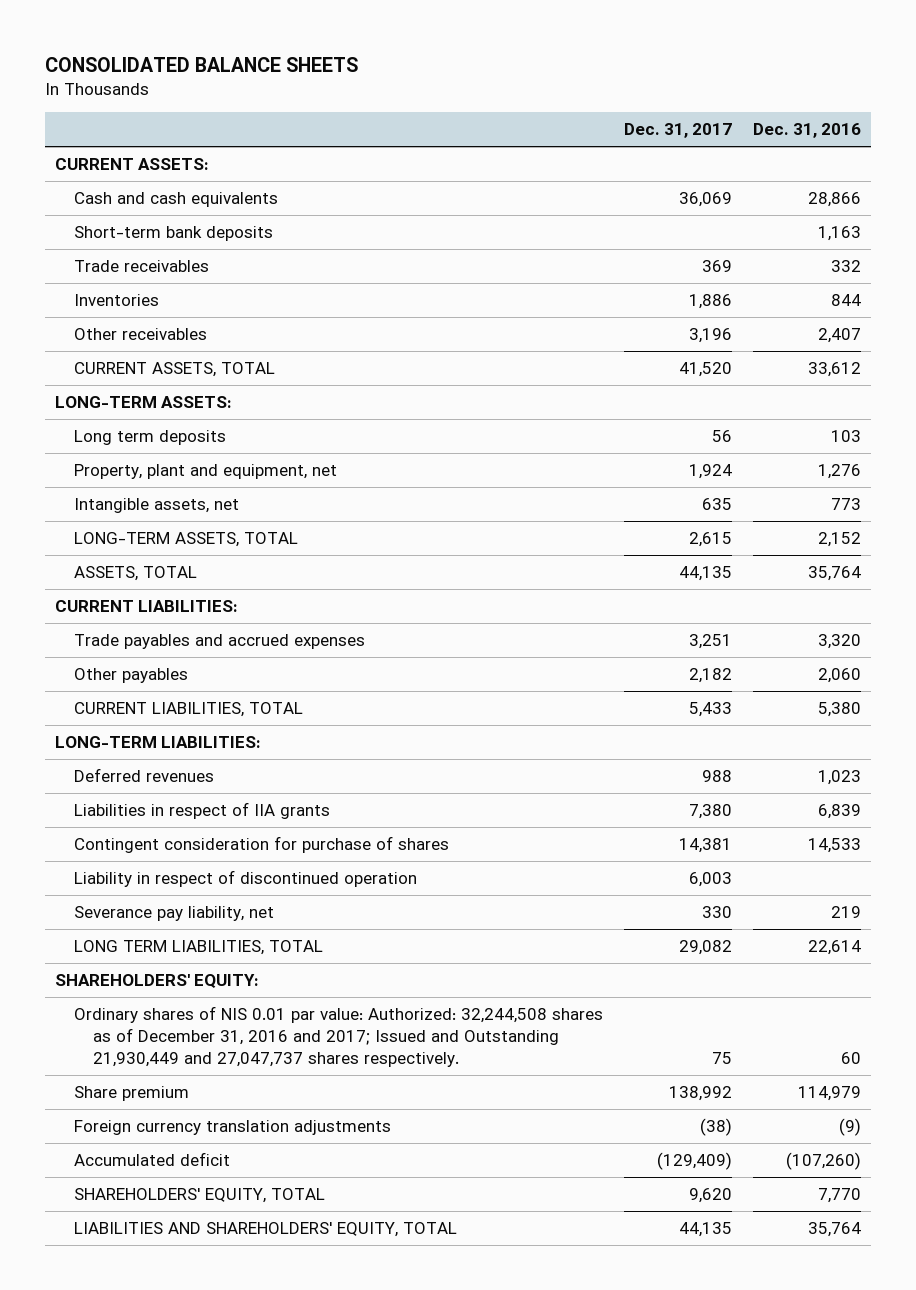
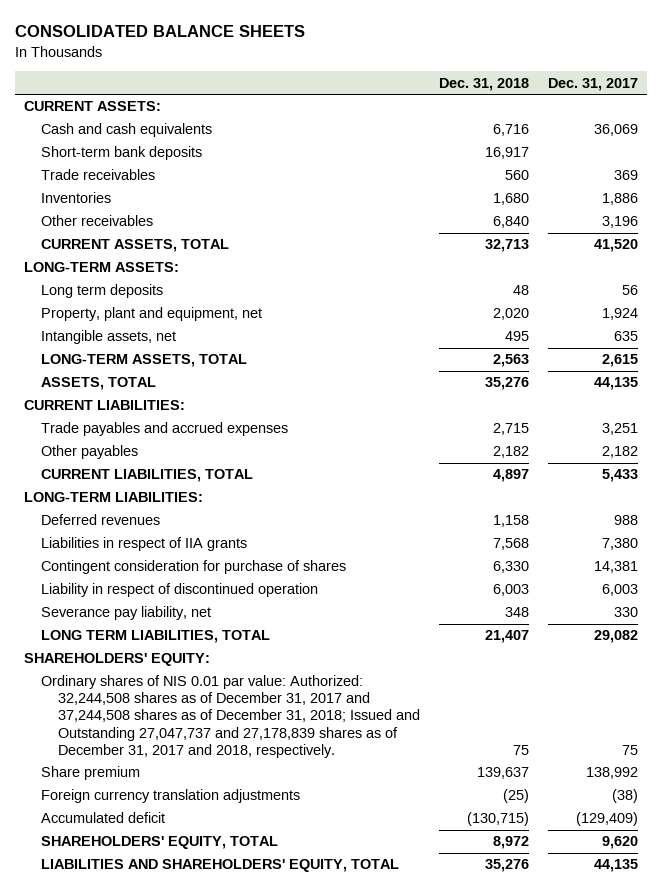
[752,122,861,138] Dec. 31, 2016 -> none
none -> [438,77,529,91] Dec. 31, 2018
[74,1006,604,1067] Ordinary shares of NIS 0.01 par value: Authorized: 32,244,508 shares as of December 31, 2016 and 2017; Issued and Outstanding 21,930,449 and 27,047,737 shares respectively. -> [40,675,420,758] Ordinary shares of NIS 0.01 par value: Authorized: 32,244,508 shares as of December 31, 2017 and 37,244,508 shares as of December 31, 2018; Issued and Outstanding 27,047,737 and 27,178,839 shares as of December 31, 2017 and 2018, respectively.

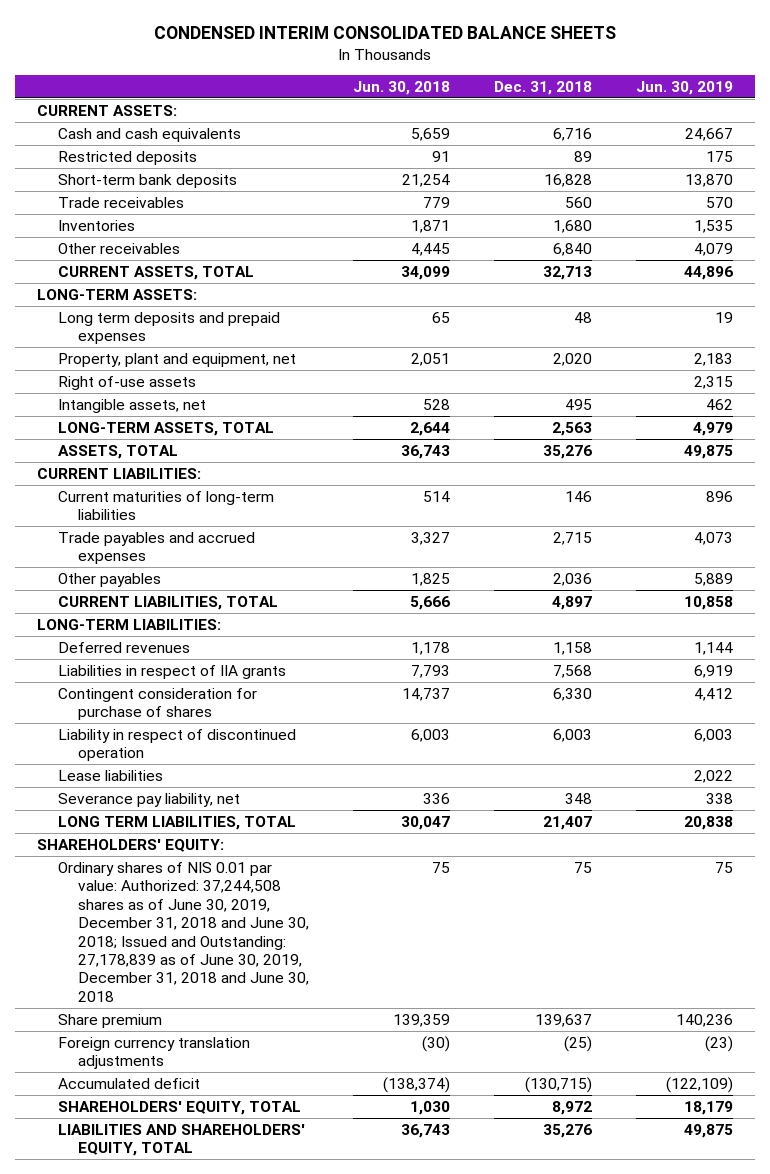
[14,25,305,38] CONSOLIDATED BALANCE SHEETS -> [154,26,617,40] CONDENSED INTERIM CONSOLIDATED BALANCE SHEETS
[547,77,638,91] Dec. 31, 2017 -> none
none -> [353,80,451,95] Jun. 30, 2018
none -> [635,80,733,95] Jun. 30, 2019
none -> [57,150,197,165] Restricted deposits
[484,147,529,160] 16,917 -> [544,173,593,187] 16,828
[40,284,163,299] Long term deposits -> [57,311,280,345] Long term deposits and prepaid expenses
none -> [57,375,196,390] Right of-use assets
none -> [57,490,274,521] Current maturities of long-term liabilities
[492,446,529,459] 2,182 -> [553,572,593,586] 2,036
none -> [57,769,163,781] Lease liabilities
[40,675,420,758] Ordinary shares of NIS 0.01 par value: Authorized: 32,244,508 shares as of December 31, 2017 and 37,244,508 shares as of December 31, 2018; Issued and Outstanding 27,047,737 and 27,178,839 shares as of December 31, 2017 and 2018, respectively. -> [57,861,310,1002] Ordinary shares of NIS 0.01 par value: Authorized: 37,244,508 shares as of June 30, 2019, December 31, 2018 and June 30, 2018; Issued and Outstanding: 27,178,839 as of June 30, 2019, December 31, 2018 and June 30, 2018

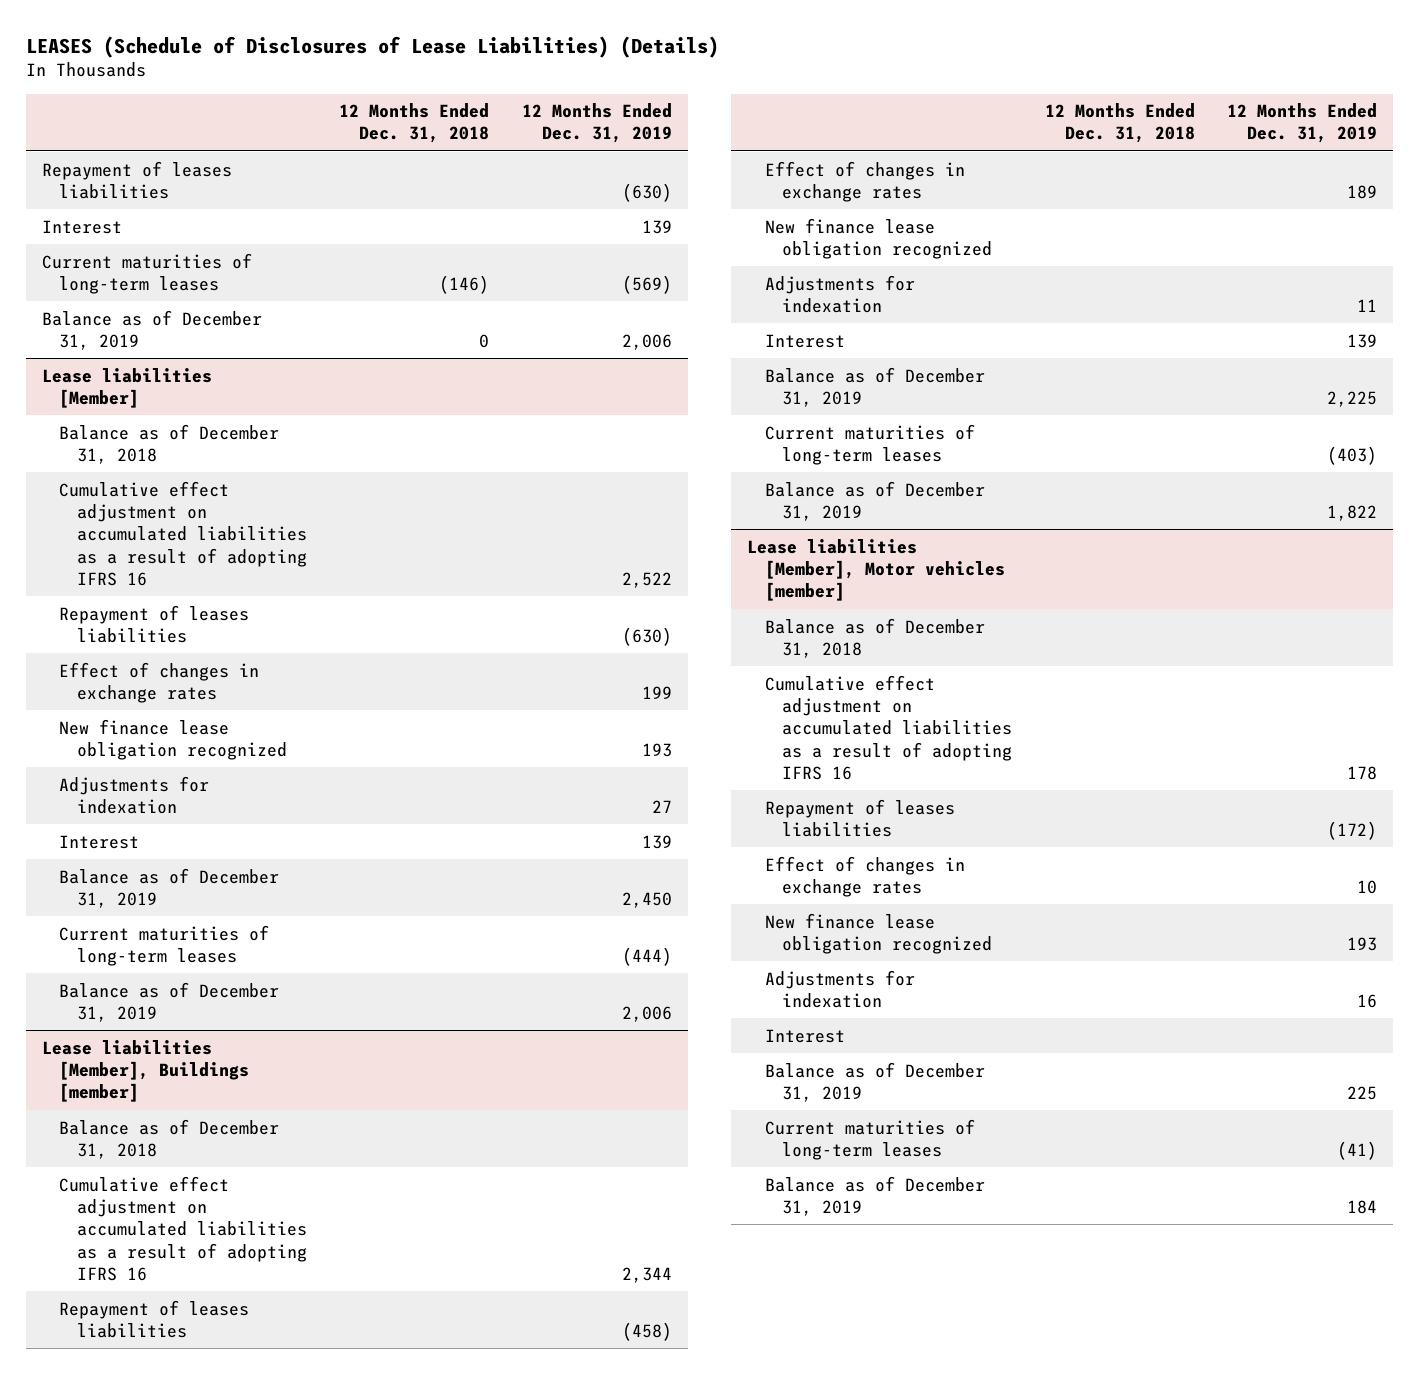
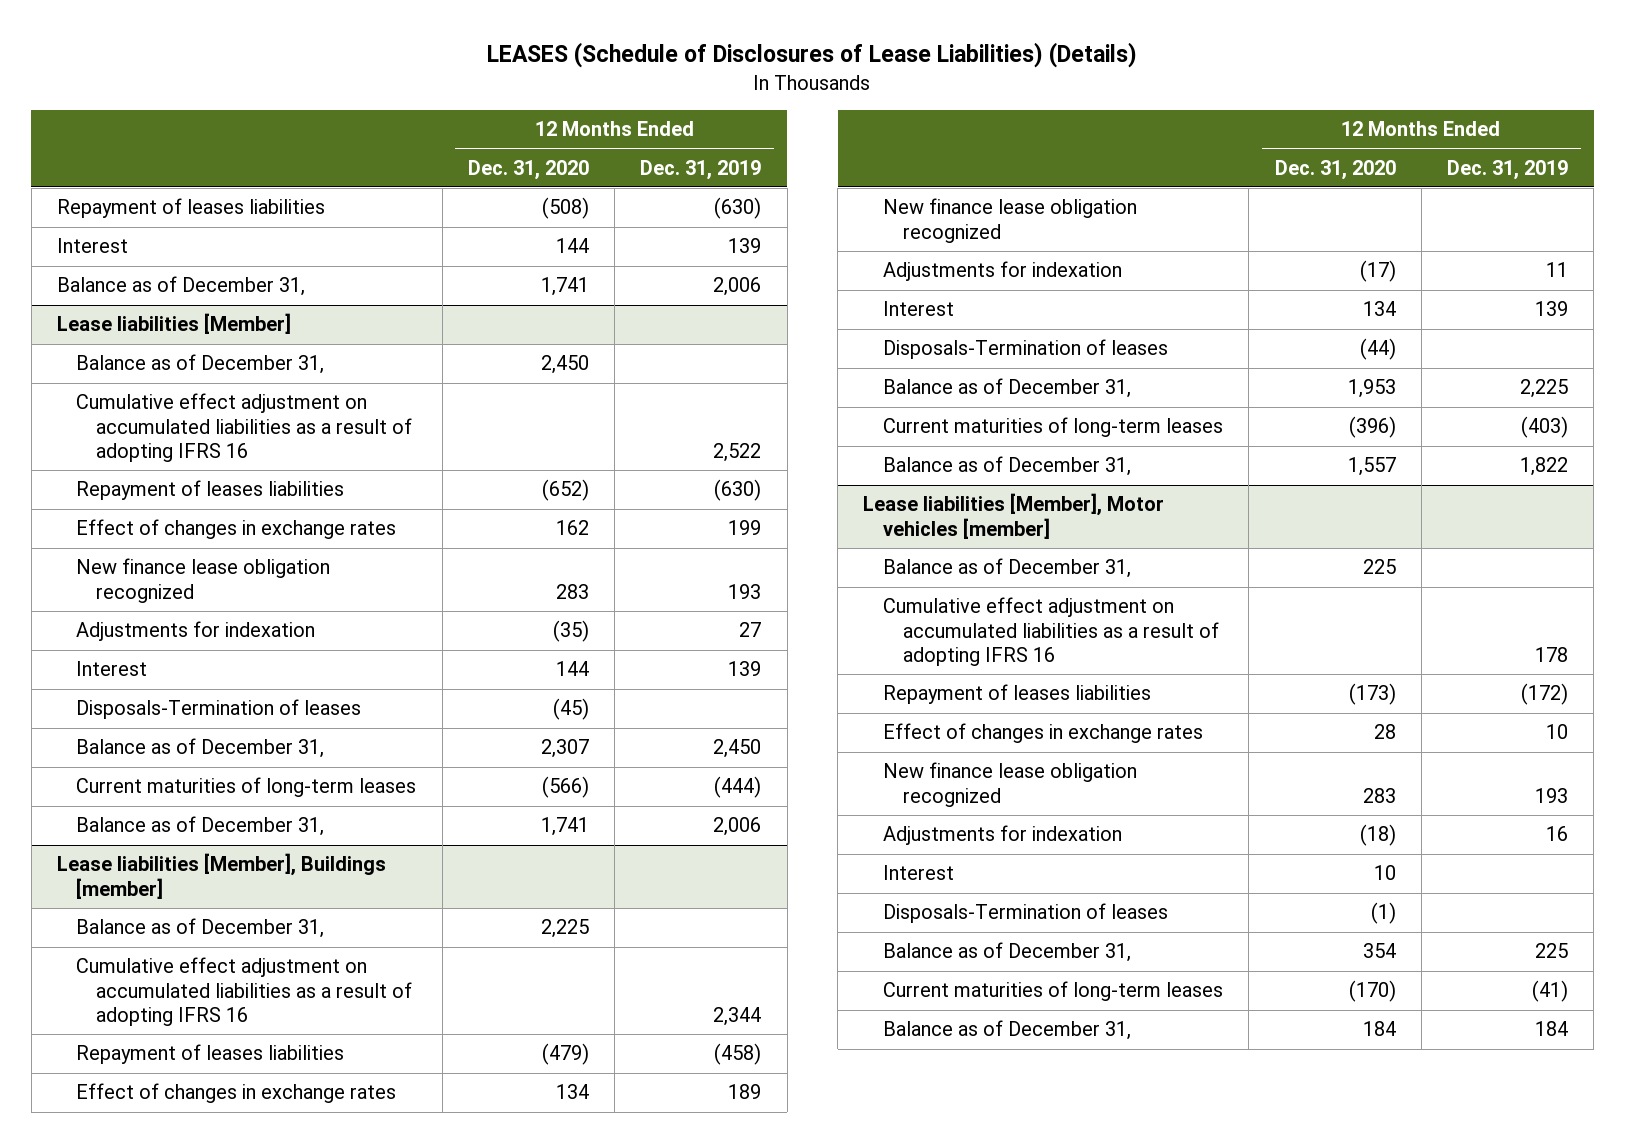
[339,103,490,144] 12 Months Ended Dec. 31, 2018 -> none
none -> [467,159,589,180] Dec. 31, 2020
[42,252,253,294] Current maturities of long-term leases -> none
[42,309,263,350] Balance as of December 31, 2019 -> [56,276,305,297] Balance as of December 31,
[59,423,280,464] Balance as of December 31, 2018 -> [76,354,325,375] Balance as of December 31,
none -> [76,699,362,720] Disposals-Termination of leases
[59,867,280,908] Balance as of December 31, 2019 -> [76,738,325,759] Balance as of December 31,
[59,981,280,1022] Balance as of December 31, 2019 -> [76,816,325,837] Balance as of December 31,
[59,1118,280,1159] Balance as of December 31, 2018 -> [76,918,325,939] Balance as of December 31,
none -> [882,339,1168,360] Disposals-Termination of leases
[764,366,985,407] Balance as of December 31, 2019 -> [882,378,1131,399] Balance as of December 31,
[764,480,985,521] Balance as of December 31, 2019 -> [882,456,1131,477] Balance as of December 31,
[764,617,985,658] Balance as of December 31, 2018 -> [882,558,1131,579] Balance as of December 31,
none -> [882,903,1168,924] Disposals-Termination of leases
[764,1061,985,1102] Balance as of December 31, 2019 -> [882,942,1131,963] Balance as of December 31,
[764,1175,985,1216] Balance as of December 31, 2019 -> [882,1020,1131,1041] Balance as of December 31,

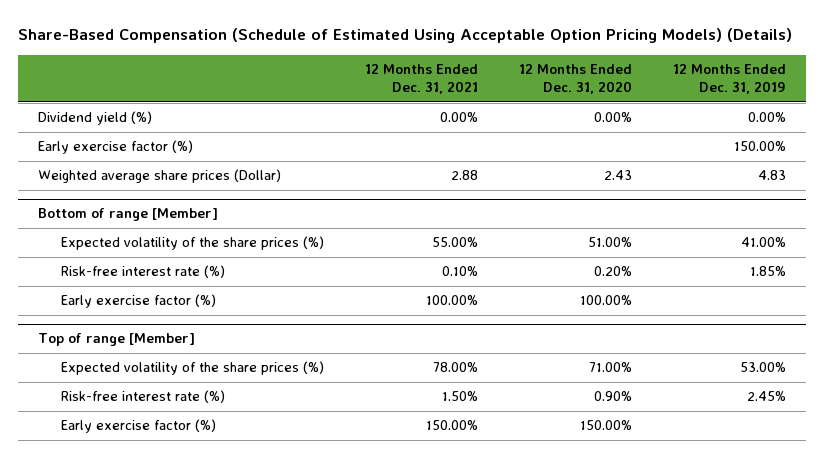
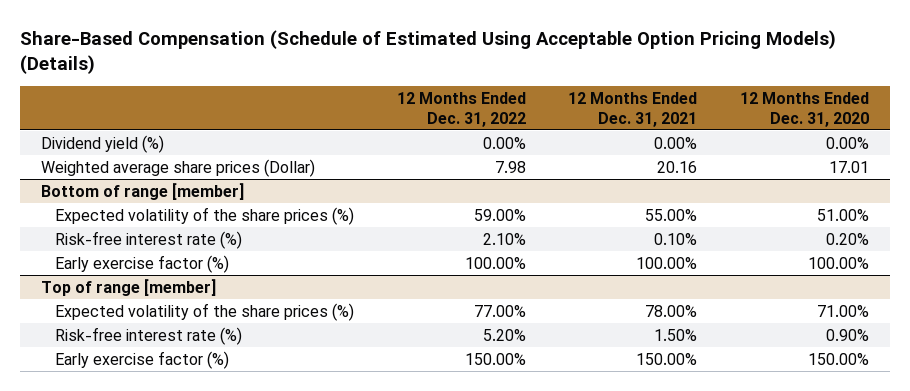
[672,63,786,95] 12 Months Ended Dec. 31, 2019 -> none
none -> [396,91,526,127] 12 Months Ended Dec. 31, 2022
[38,140,194,155] Early exercise factor (%) -> none
[450,170,478,181] 2.88 -> [657,160,698,173] 20.16
[603,170,632,181] 2.43 -> [828,160,869,173] 17.01
[38,208,219,222] Bottom of range [Member] -> [41,182,245,200] Bottom of range [member]
[38,333,196,347] Top of range [Member] -> [41,278,217,296] Top of range [member]

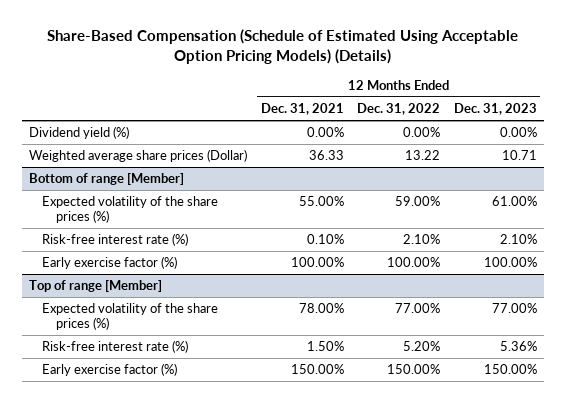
[739,91,869,127] 12 Months Ended Dec. 31, 2020 -> none
none -> [453,102,537,115] Dec. 31, 2023
[494,160,526,173] 7.98 -> [405,150,441,161] 13.22
[657,160,698,173] 20.16 -> [308,150,344,161] 36.33
[41,182,245,200] Bottom of range [member] -> [28,173,184,186] Bottom of range [Member]
[41,278,217,296] Top of range [member] -> [28,280,162,293] Top of range [Member]

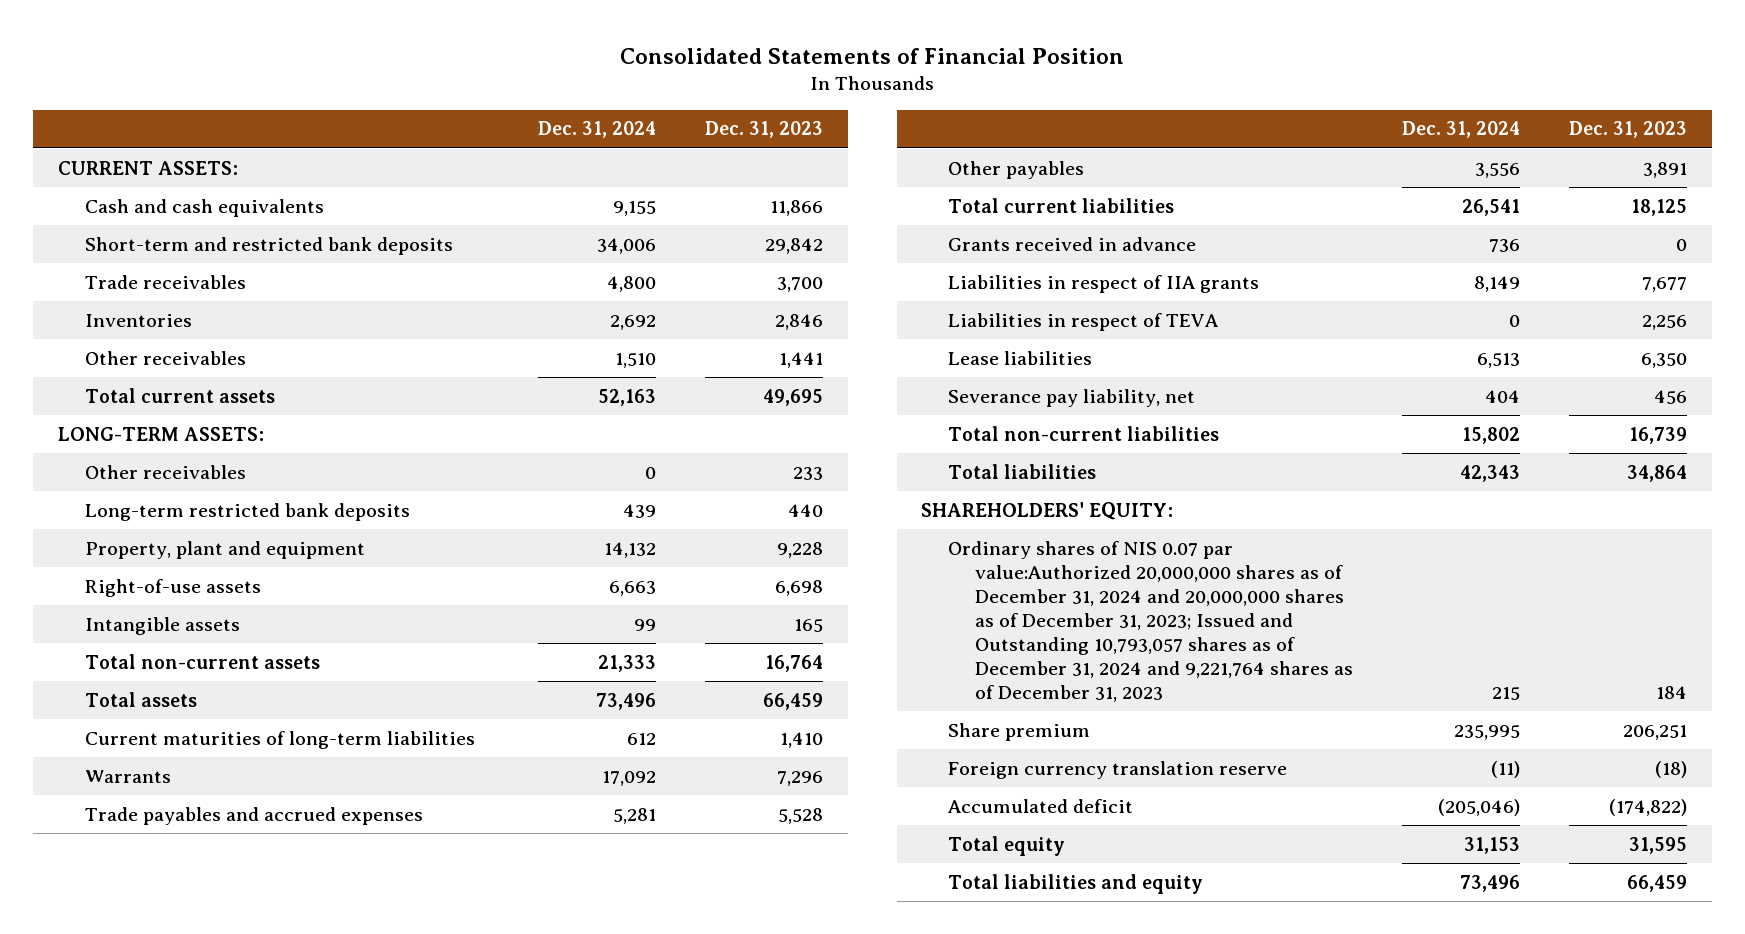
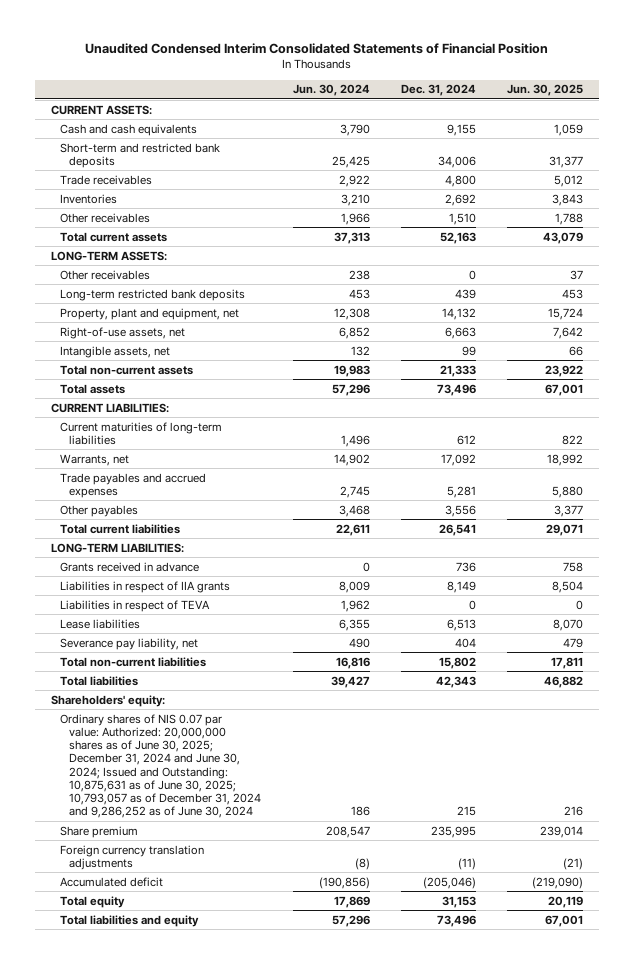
[620,47,1125,64] Consolidated Statements of Financial Position -> [84,42,548,54] Unaudited Condensed Interim Consolidated Statements of Financial Position
[705,121,824,139] Dec. 31, 2023 -> none
none -> [292,84,370,97] Jun. 30, 2024
none -> [507,84,584,97] Jun. 30, 2025
[84,540,365,559] Property, plant and equipment -> [60,307,240,320] Property, plant and equipment, net
[84,578,261,597] Right-of-use assets -> [60,326,186,339] Right-of-use assets, net
[84,616,240,635] Intangible assets -> [60,345,171,358] Intangible assets, net
none -> [50,402,169,413] CURRENT LIABILITIES:
[84,769,171,783] Warrants -> [60,453,130,466] Warrants, net
none -> [50,542,184,553] LONG-TERM LIABILITIES:
[921,501,1174,520] SHAREHOLDERS' EQUITY: -> [50,694,165,707] Shareholders' equity:
[948,540,1354,702] Ordinary shares of NIS 0.07 par value:Authorized 20,000,000 shares as of December 31, 2024 and 20,000,000 shares as of December 31, 2023; Issued and Outstanding 10,793,057 shares as of December 31, 2024 and 9,221,764 shares as of December 31, 2023 -> [60,713,262,819] Ordinary shares of NIS 0.07 par value: Authorized: 20,000,000 shares as of June 30, 2025; December 31, 2024 and June 30, 2024; Issued and Outstanding: 10,875,631 as of June 30, 2025; 10,793,057 as of December 31, 2024 and 9,286,252 as of June 30, 2024
[948,760,1288,779] Foreign currency translation reserve -> [60,844,205,870] Foreign currency translation adjustments

